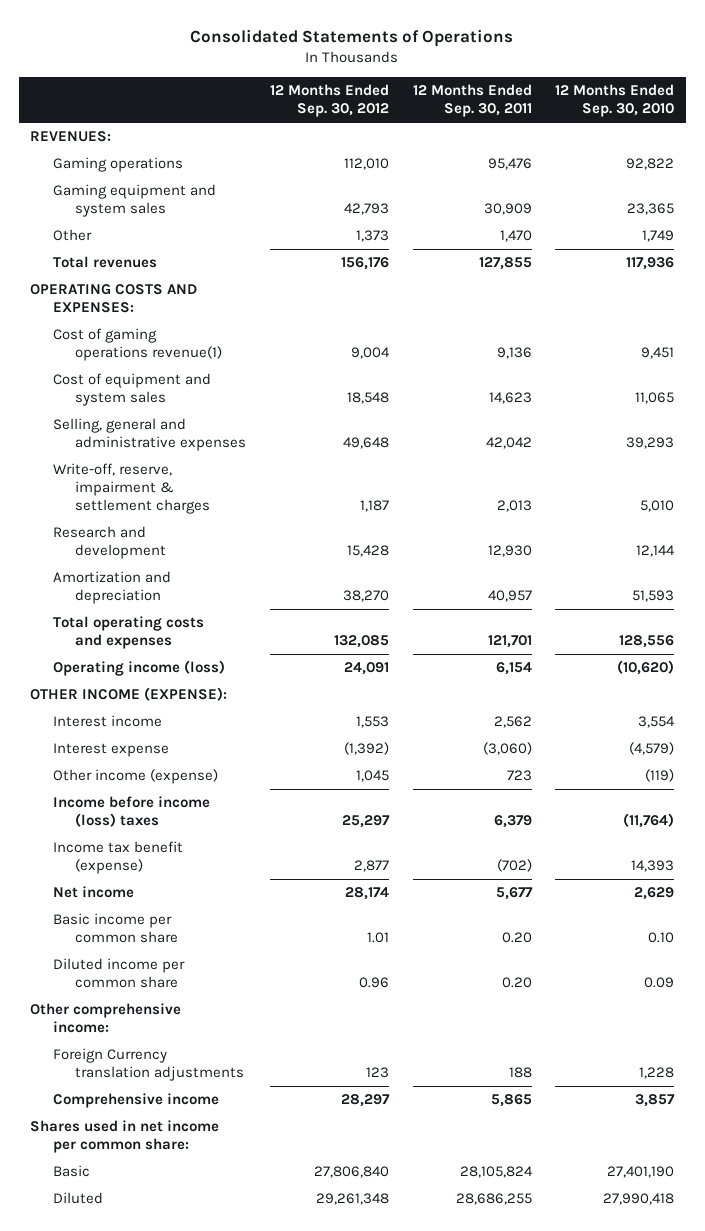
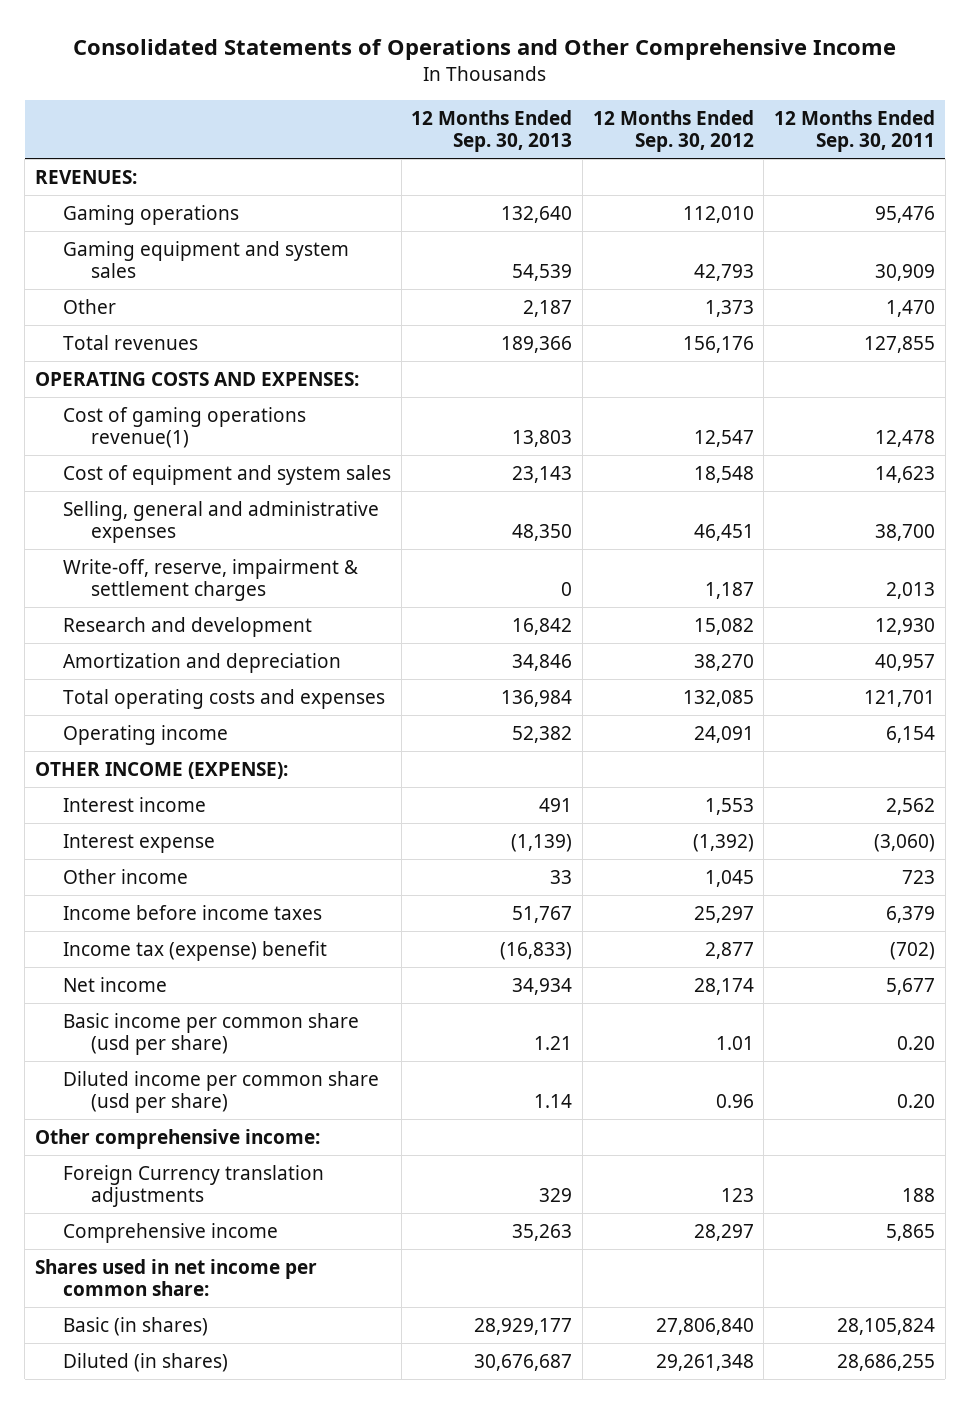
[190,28,514,47] Consolidated Statements of Operations -> [73,38,897,60] Consolidated Statements of Operations and Other Comprehensive Income
[555,84,675,118] 12 Months Ended Sep. 30, 2010 -> none
none -> [411,109,573,153] 12 Months Ended Sep. 30, 2013
[350,347,390,360] 9,004 -> [693,430,754,448] 12,547
[496,347,532,360] 9,136 -> [874,430,935,448] 12,478
[342,437,389,450] 49,648 -> [693,524,754,542] 46,451
[485,437,532,450] 42,042 -> [874,524,935,542] 38,700
[346,545,389,558] 15,428 -> [693,617,754,635] 15,082
[52,660,225,677] Operating income (loss) -> [62,724,228,745] Operating income
[52,769,218,785] Other income (expense) -> [62,868,188,884] Other income
[52,796,210,828] Income before income (loss) taxes -> [62,904,322,920] Income before income taxes
[52,841,183,875] Income tax benefit (expense) -> [62,940,327,961] Income tax (expense) benefit
[52,913,178,944] Basic income per common share -> [62,1012,359,1056] Basic income per common share (usd per share)
[52,958,185,989] Diluted income per common share -> [62,1070,379,1114] Diluted income per common share (usd per share)
[52,1165,90,1178] Basic -> [62,1316,208,1336] Basic (in shares)
[52,1192,103,1205] Diluted -> [62,1352,228,1372] Diluted (in shares)

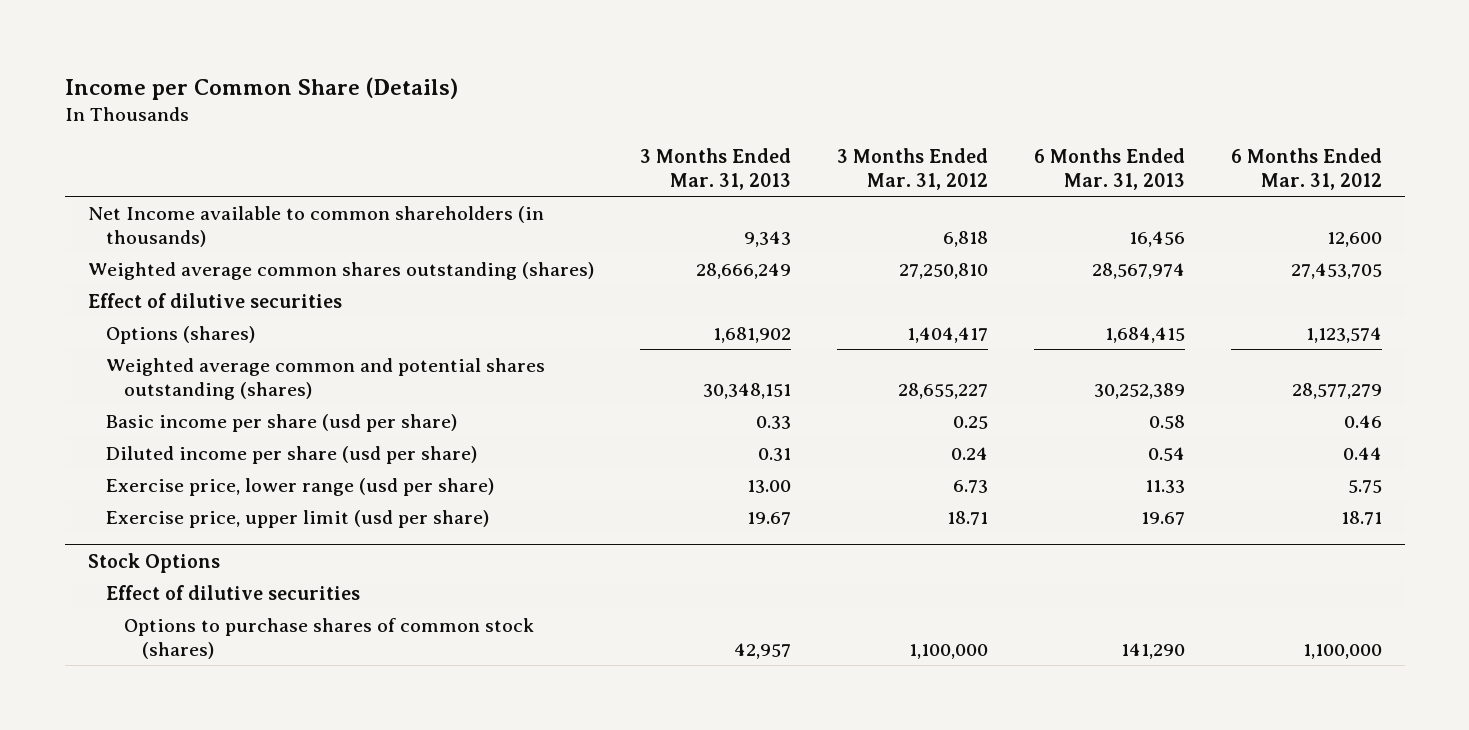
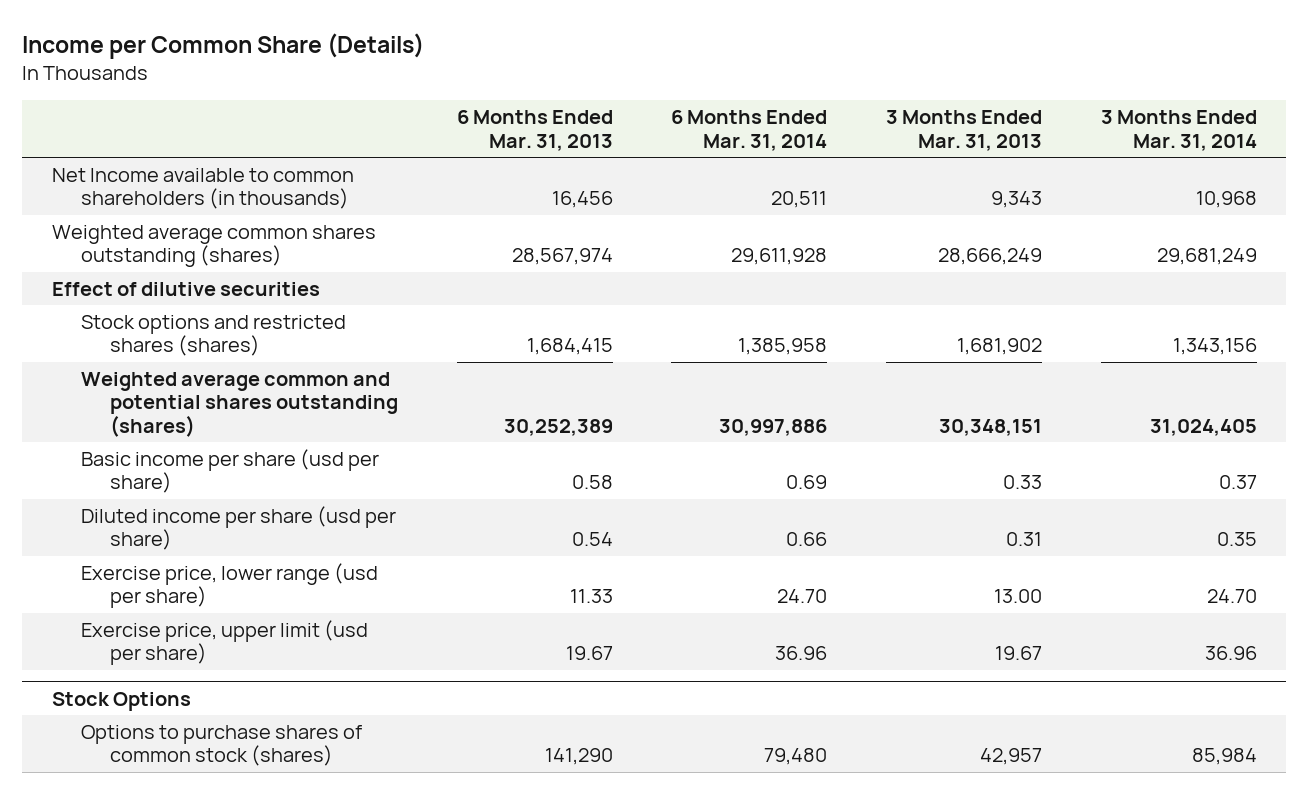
[836,147,988,190] 3 Months Ended Mar. 31, 2012 -> none
[1230,147,1382,190] 6 Months Ended Mar. 31, 2012 -> none
none -> [671,110,828,151] 6 Months Ended Mar. 31, 2014
none -> [1100,110,1257,151] 3 Months Ended Mar. 31, 2014
[105,325,255,344] Options (shares) -> [80,315,346,357] Stock options and restricted shares (shares)
[105,584,360,600] Effect of dilutive securities -> none

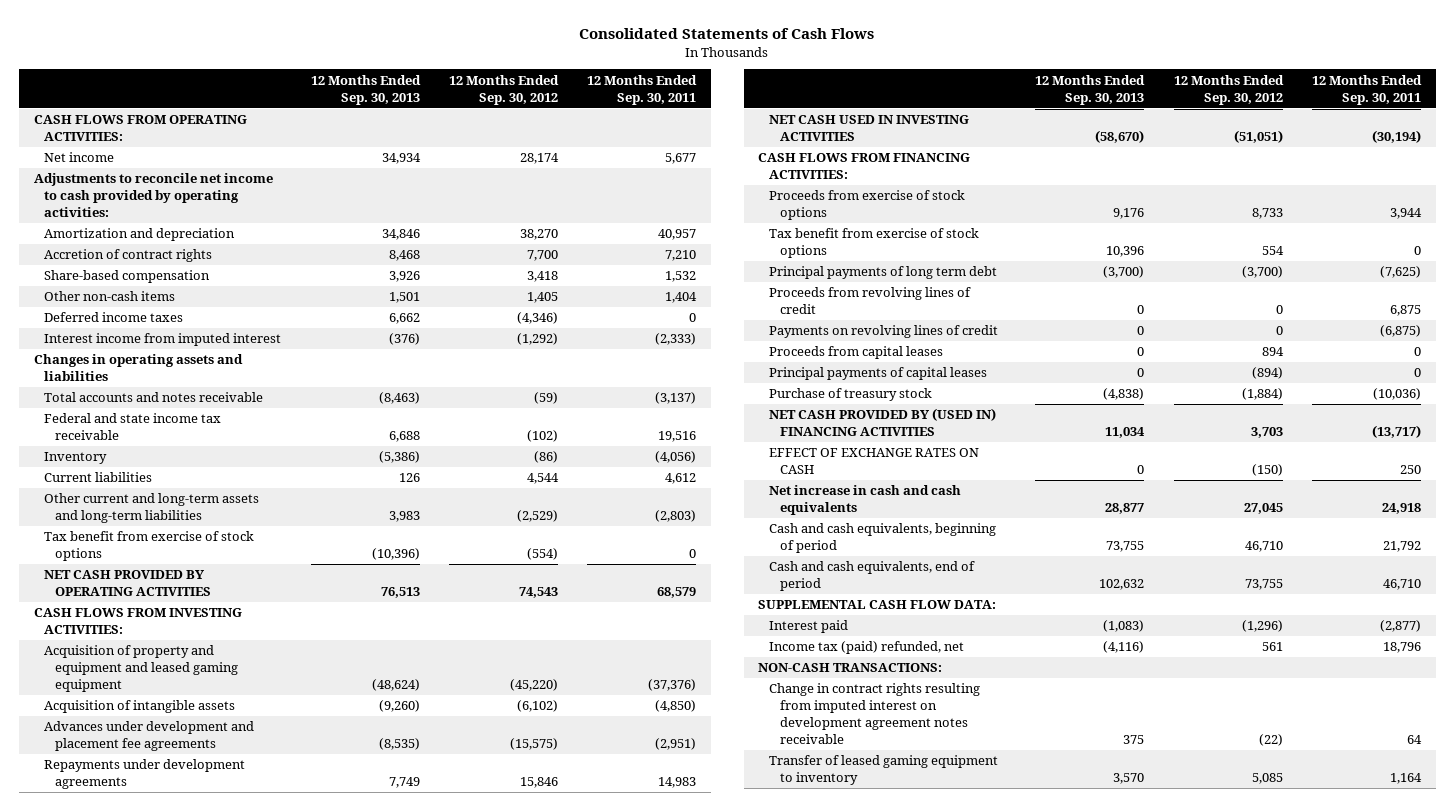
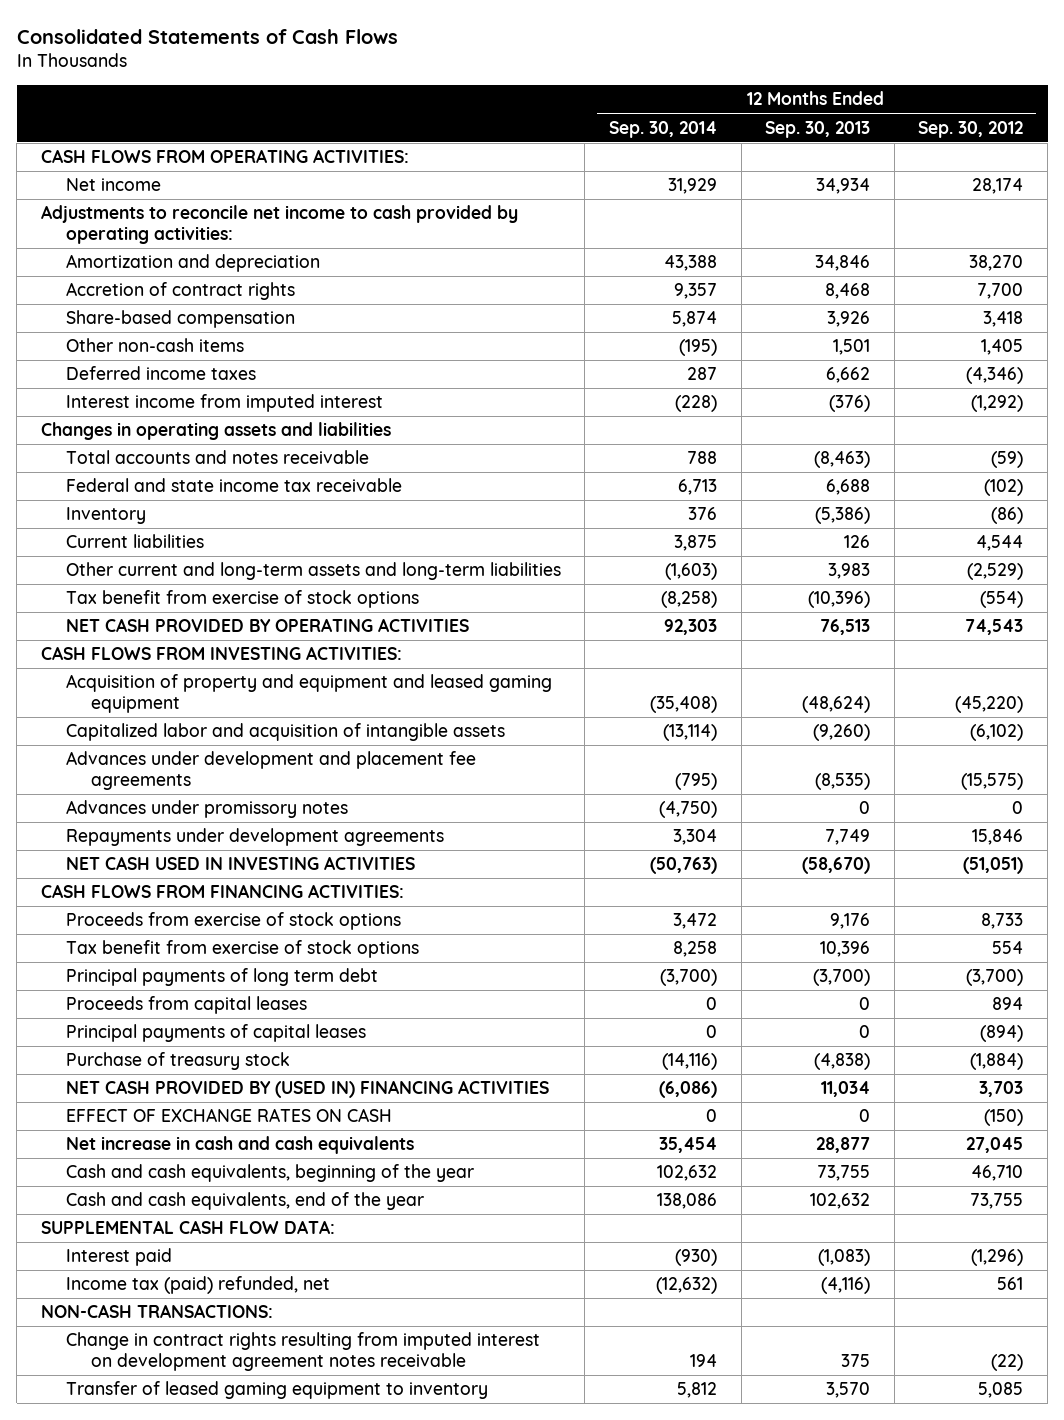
[587,74,698,105] 12 Months Ended Sep. 30, 2011 -> none
none -> [608,120,717,138] Sep. 30, 2014
[44,700,236,714] Acquisition of intangible assets -> [65,723,505,742] Capitalized labor and acquisition of intangible assets
none -> [65,800,348,819] Advances under promissory notes
[769,287,972,315] Proceeds from revolving lines of credit -> none
[769,325,999,339] Payments on revolving lines of credit -> none
[769,523,997,554] Cash and cash equivalents, beginning of period -> [65,1164,474,1183] Cash and cash equivalents, beginning of the year
[769,561,976,592] Cash and cash equivalents, end of period -> [65,1192,424,1211] Cash and cash equivalents, end of the year

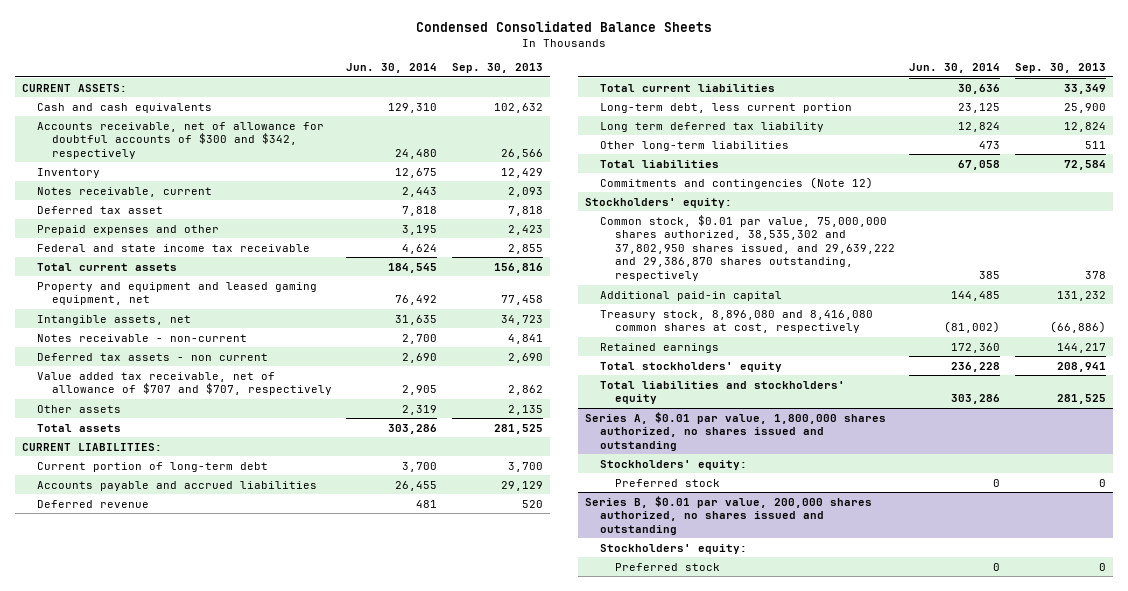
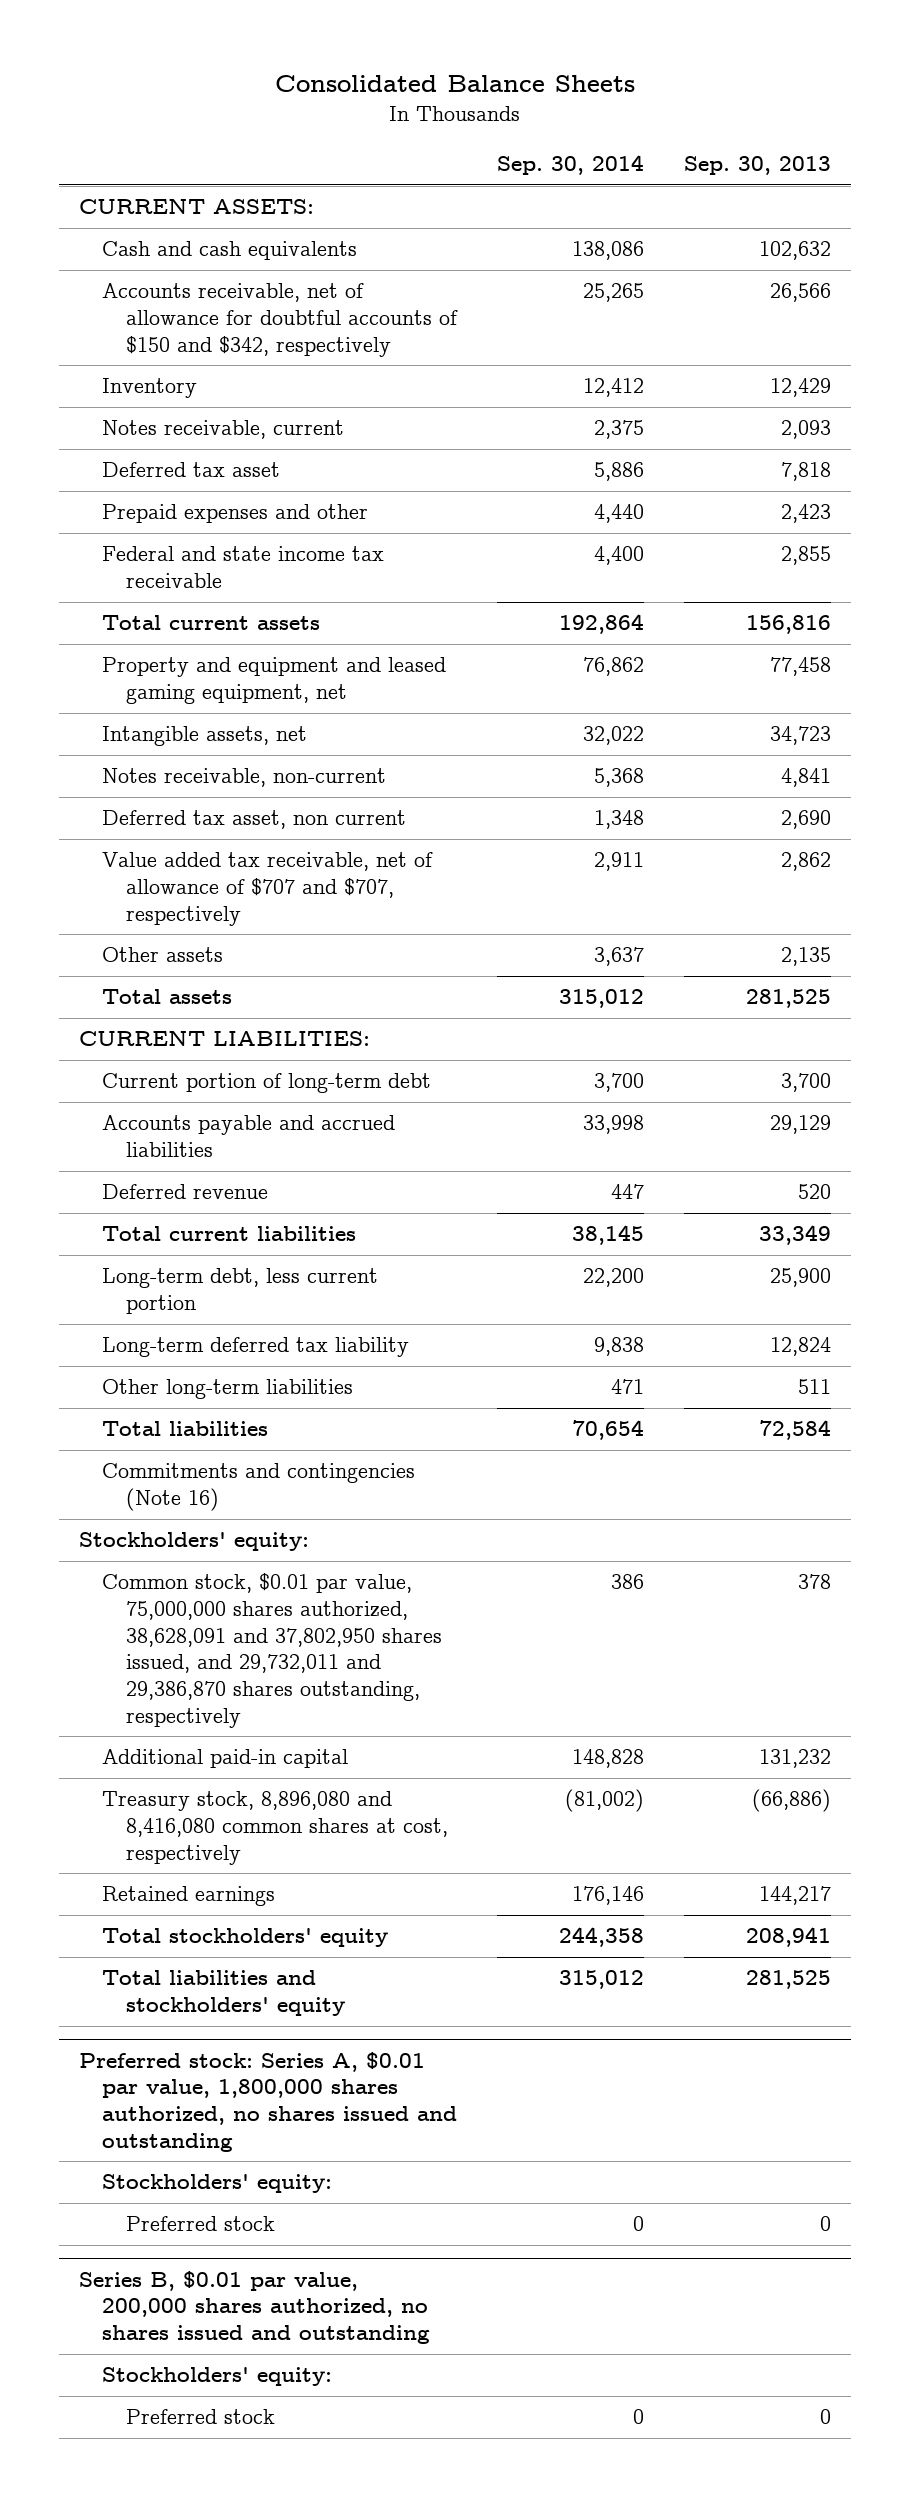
[416,20,713,32] Condensed Consolidated Balance Sheets -> [275,75,636,93] Consolidated Balance Sheets
[346,63,438,74] Jun. 30, 2014 -> none
none -> [497,155,645,176] Sep. 30, 2014
[36,121,324,159] Accounts receivable, net of allowance for doubtful accounts of $300 and $342, respectively -> [102,283,458,357] Accounts receivable, net of allowance for doubtful accounts of $150 and $342, respectively
[36,333,247,342] Notes receivable - non-current -> [102,768,387,788] Notes receivable, non-current
[36,352,268,361] Deferred tax assets - non current -> [102,810,407,830] Deferred tax asset, non current
[599,121,824,132] Long term deferred tax liability -> [102,1337,410,1358] Long-term deferred tax liability
[599,176,873,189] Commitments and contingencies (Note 12) -> [102,1463,416,1512] Commitments and contingencies (Note 16)
[599,214,895,282] Common stock, $0.01 par value, 75,000,000 shares authorized, 38,535,302 and 37,802,950 shares issued, and 29,639,222 and 29,386,870 shares outstanding, respectively -> [102,1573,442,1728] Common stock, $0.01 par value, 75,000,000 shares authorized, 38,628,091 and 37,802,950 shares issued, and 29,732,011 and 29,386,870 shares outstanding, respectively
[585,411,887,451] Series A, $0.01 par value, 1,800,000 shares authorized, no shares issued and outstanding -> [79,2051,458,2152] Preferred stock: Series A, $0.01 par value, 1,800,000 shares authorized, no shares issued and outstanding

